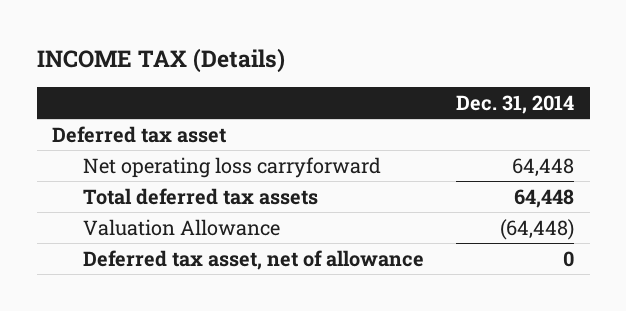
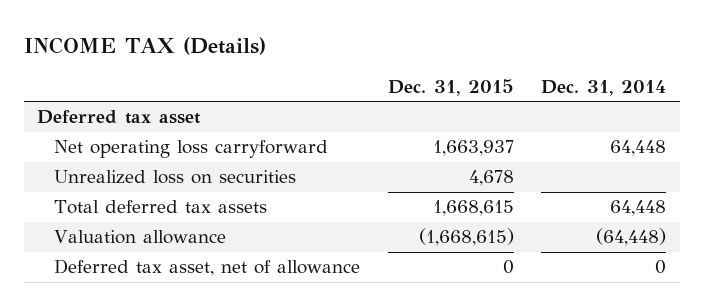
none -> [387,78,514,96] Dec. 31, 2015
none -> [54,170,297,185] Unrealized loss on securities
[83,218,281,236] Valuation Allowance -> [54,230,227,245] Valuation allowance

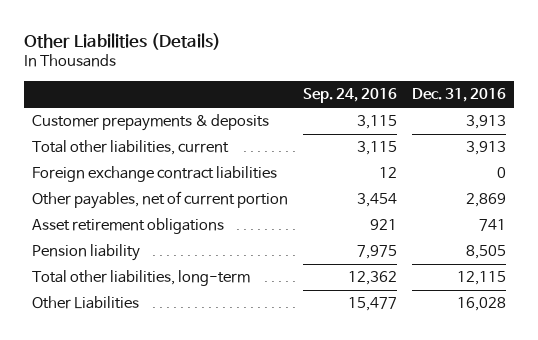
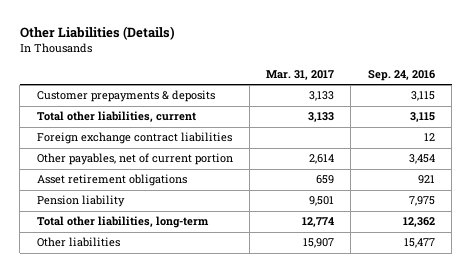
[412,88,507,103] Dec. 31, 2016 -> none
none -> [266,69,335,80] Mar. 31, 2017
[32,296,140,310] Other Liabilities -> [36,237,120,248] Other liabilities

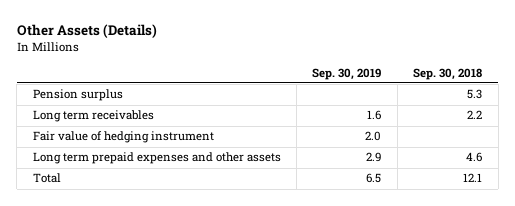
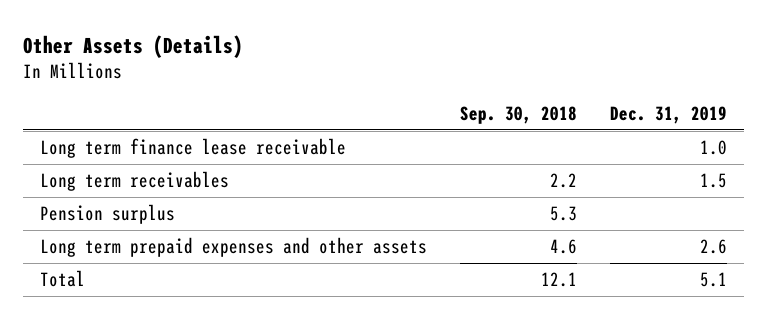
[312,67,382,80] Sep. 30, 2019 -> none
none -> [610,105,728,124] Dec. 31, 2019
none -> [40,138,347,159] Long term finance lease receivable
[32,131,214,144] Fair value of hedging instrument -> none
[32,89,123,102] Pension surplus -> [40,204,176,225] Pension surplus

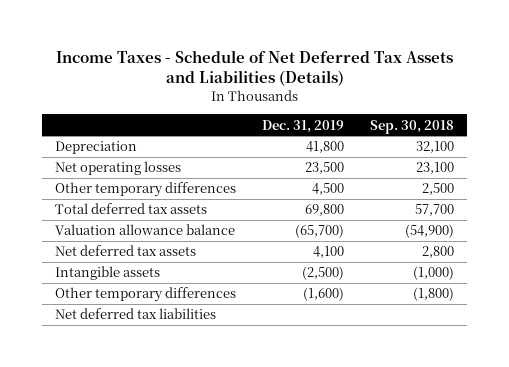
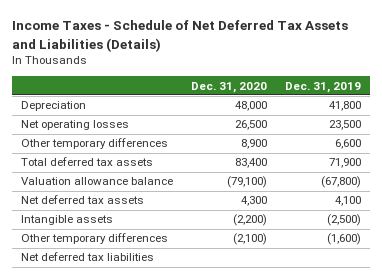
[369,119,454,134] Sep. 30, 2018 -> none
none -> [190,81,267,93] Dec. 31, 2020
[312,183,345,196] 4,500 -> [334,139,361,150] 6,600
[305,204,345,217] 69,800 -> [328,158,361,169] 71,900
[295,224,345,239] (65,700) -> [320,176,361,189] (67,800)

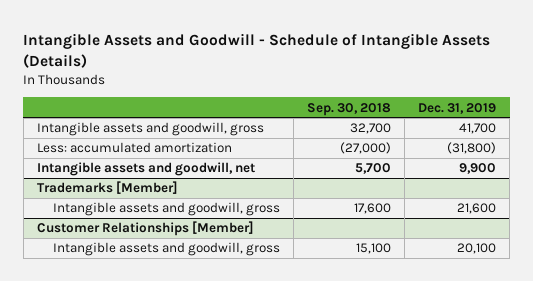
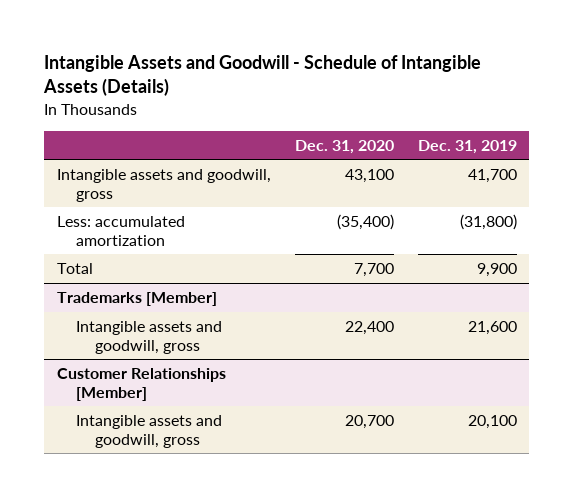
[307,102,392,116] Sep. 30, 2018 -> none
none -> [294,139,394,154] Dec. 31, 2020
[36,162,255,177] Intangible assets and goodwill, net -> [56,262,93,274] Total

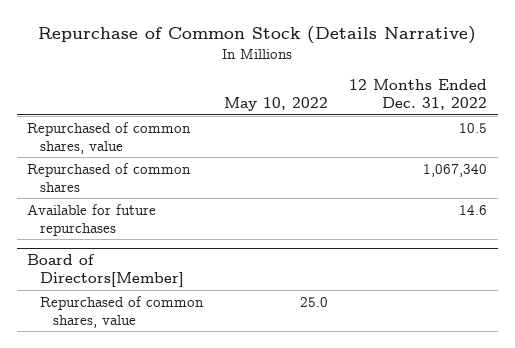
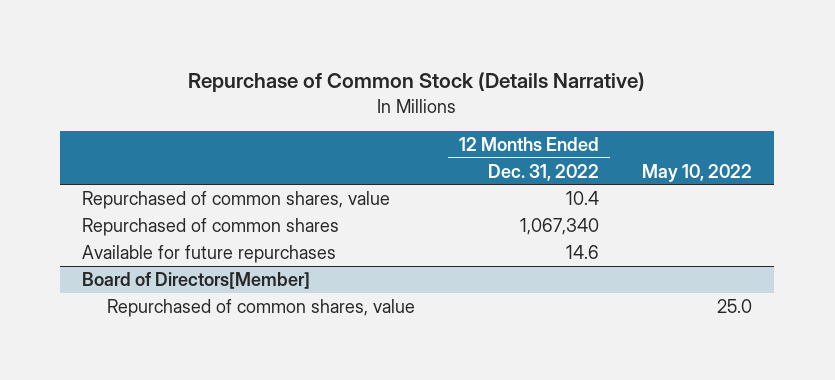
[459,122,488,133] 10.5 -> [565,191,599,206] 10.4

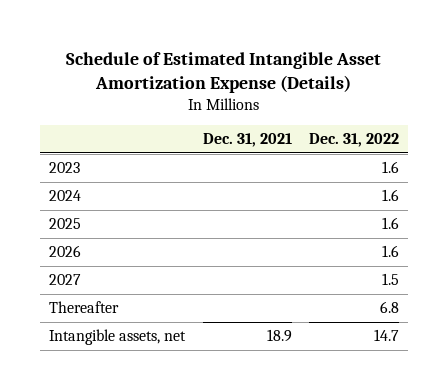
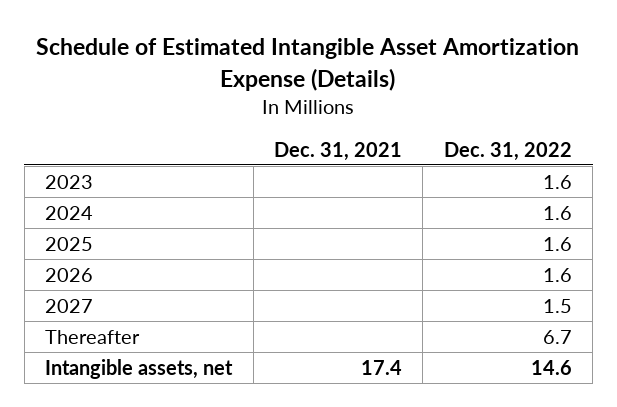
[380,301,400,314] 6.8 -> [542,329,572,344] 6.7
[266,329,292,343] 18.9 -> [360,359,402,375] 17.4
[374,329,400,342] 14.7 -> [530,359,572,375] 14.6

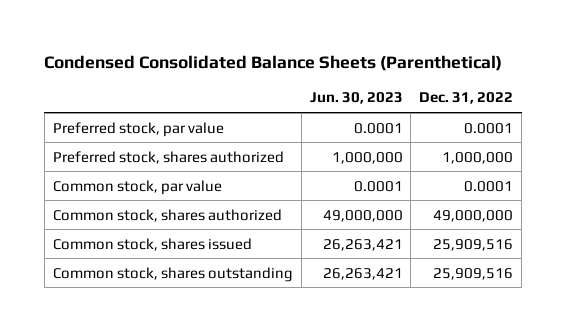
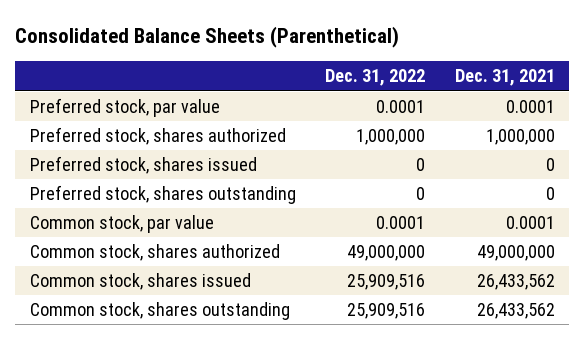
[44,54,503,71] Condensed Consolidated Balance Sheets (Parenthetical) -> [15,26,400,49] Consolidated Balance Sheets (Parenthetical)
[309,92,403,105] Jun. 30, 2023 -> none
none -> [454,69,555,87] Dec. 31, 2021
none -> [29,156,257,175] Preferred stock, shares issued
none -> [29,185,296,205] Preferred stock, shares outstanding

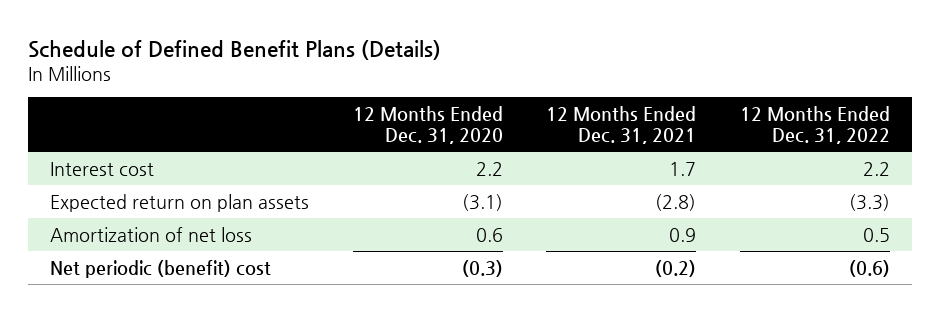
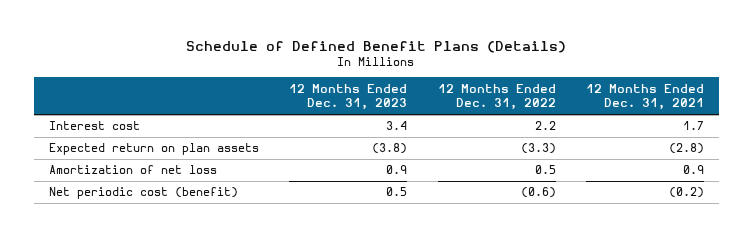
[352,106,503,144] 12 Months Ended Dec. 31, 2020 -> none
none -> [289,83,408,111] 12 Months Ended Dec. 31, 2023
[50,259,272,278] Net periodic (benefit) cost -> [48,187,238,200] Net periodic cost (benefit)

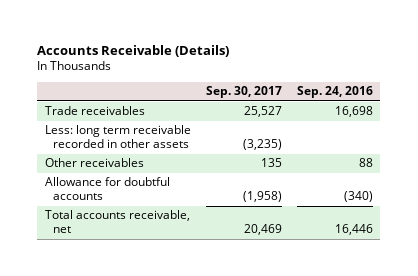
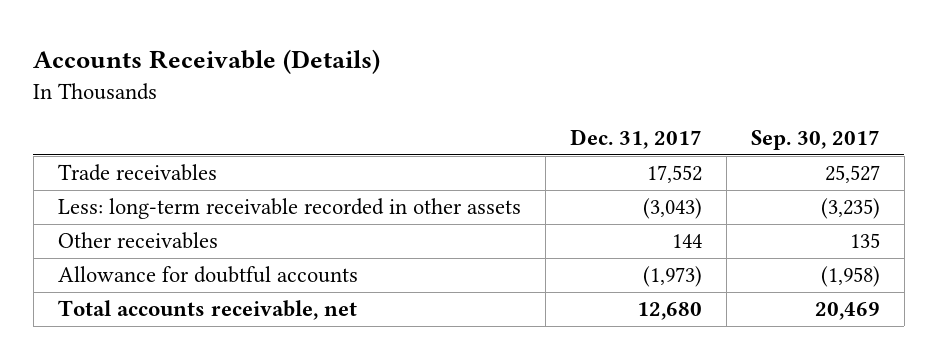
[296,86,373,99] Sep. 24, 2016 -> none
none -> [569,129,702,150] Dec. 31, 2017
[44,125,191,149] Less: long term receivable recorded in other assets -> [57,198,521,220] Less: long-term receivable recorded in other assets

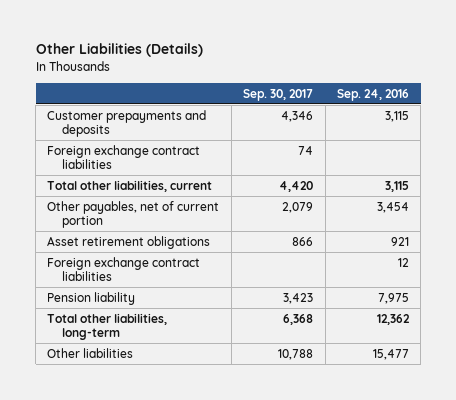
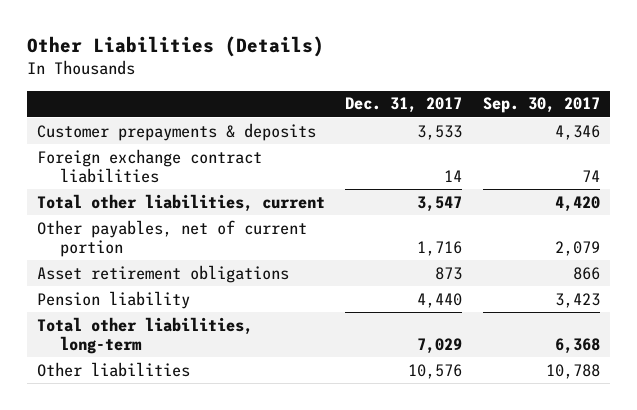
[336,88,409,101] Sep. 24, 2016 -> none
none -> [345,97,463,114] Dec. 31, 2017
[47,109,207,137] Customer prepayments and deposits -> [36,122,316,141] Customer prepayments & deposits
[47,256,201,281] Foreign exchange contract liabilities -> none

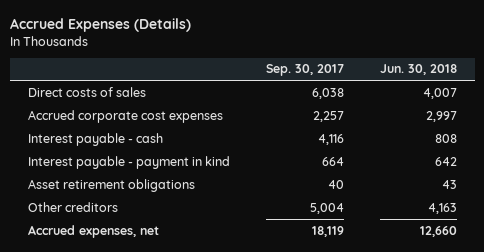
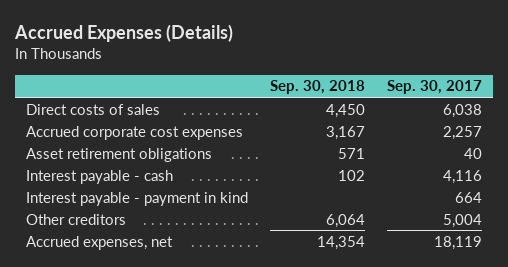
[379,64,457,76] Jun. 30, 2018 -> none
none -> [270,80,366,95] Sep. 30, 2018
[27,178,195,192] Asset retirement obligations -> [26,147,213,162] Asset retirement obligations

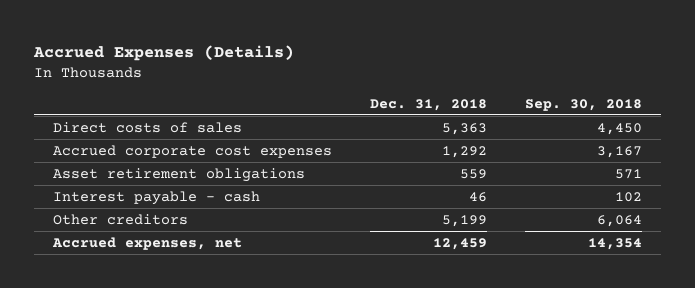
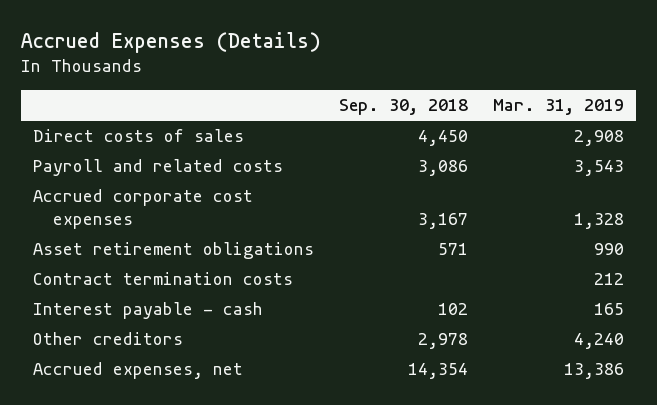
[369,98,487,111] Dec. 31, 2018 -> none
none -> [492,99,624,116] Mar. 31, 2019
none -> [33,159,284,177] Payroll and related costs
none -> [33,272,294,286] Contract termination costs
[596,214,642,227] 6,064 -> [417,333,468,350] 2,978

